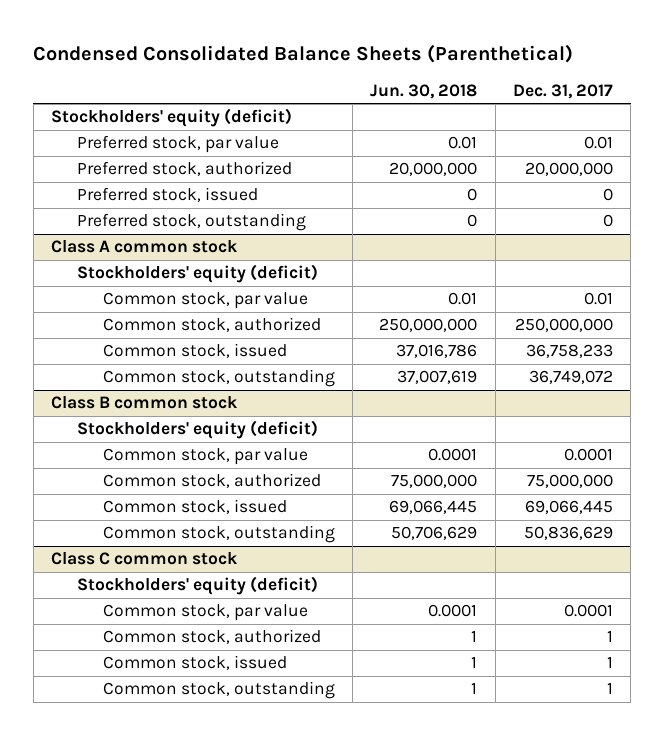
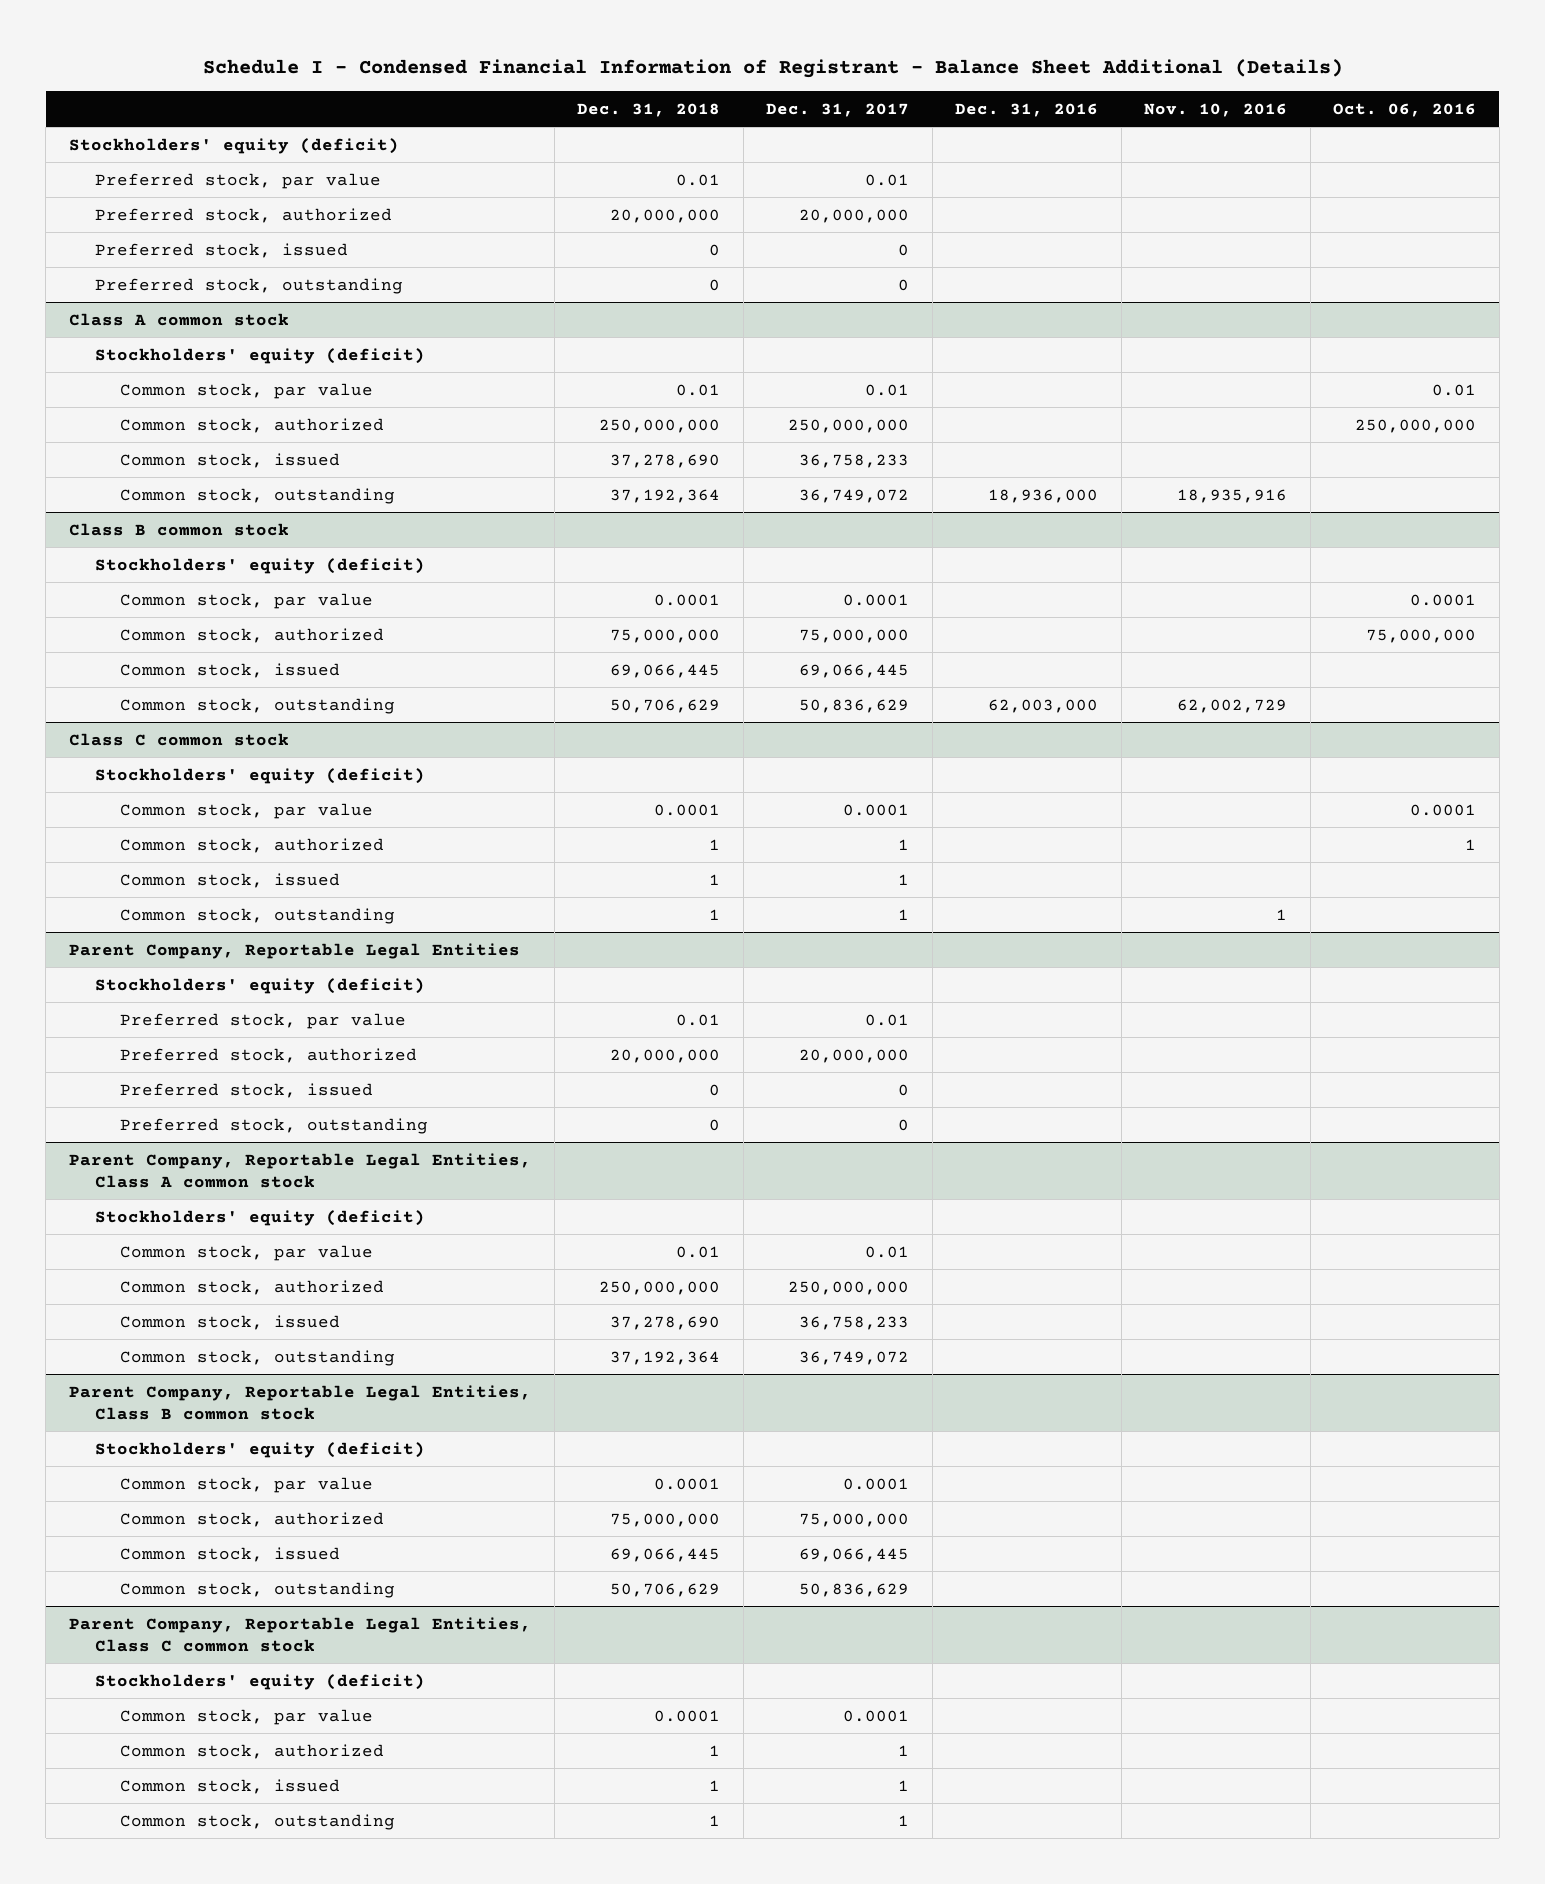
[33,43,574,63] Condensed Consolidated Balance Sheets (Parenthetical) -> [202,59,1343,79] Schedule I - Condensed Financial Information of Registrant - Balance Sheet Additional (Details)
[370,83,478,99] Jun. 30, 2018 -> none
none -> [577,102,721,117] Dec. 31, 2018
none -> [955,102,1099,117] Dec. 31, 2016
none -> [1144,102,1288,117] Nov. 10, 2016
none -> [1333,102,1477,117] Oct. 06, 2016
none -> [69,942,521,959] Parent Company, Reportable Legal Entities
none -> [94,977,425,994] Stockholders' equity (deficit)
none -> [120,1012,407,1029] Preferred stock, par value
none -> [120,1047,418,1063] Preferred stock, authorized
none -> [120,1082,374,1098] Preferred stock, issued
none -> [120,1117,429,1134] Preferred stock, outstanding
none -> [69,1152,532,1188] Parent Company, Reportable Legal Entities, Class A common stock
none -> [94,1209,425,1226] Stockholders' equity (deficit)
none -> [120,1244,374,1261] Common stock, par value
none -> [120,1279,385,1295] Common stock, authorized
none -> [120,1314,341,1330] Common stock, issued
none -> [120,1349,396,1366] Common stock, outstanding
none -> [69,1384,532,1420] Parent Company, Reportable Legal Entities, Class B common stock
none -> [94,1441,425,1458] Stockholders' equity (deficit)
none -> [120,1476,374,1493] Common stock, par value
none -> [120,1511,385,1527] Common stock, authorized
none -> [120,1546,341,1562] Common stock, issued
none -> [120,1581,396,1598] Common stock, outstanding
none -> [69,1616,532,1652] Parent Company, Reportable Legal Entities, Class C common stock
none -> [94,1673,425,1690] Stockholders' equity (deficit)
none -> [120,1708,374,1725] Common stock, par value
none -> [120,1743,385,1759] Common stock, authorized
none -> [120,1778,341,1794] Common stock, issued
none -> [120,1813,396,1830] Common stock, outstanding

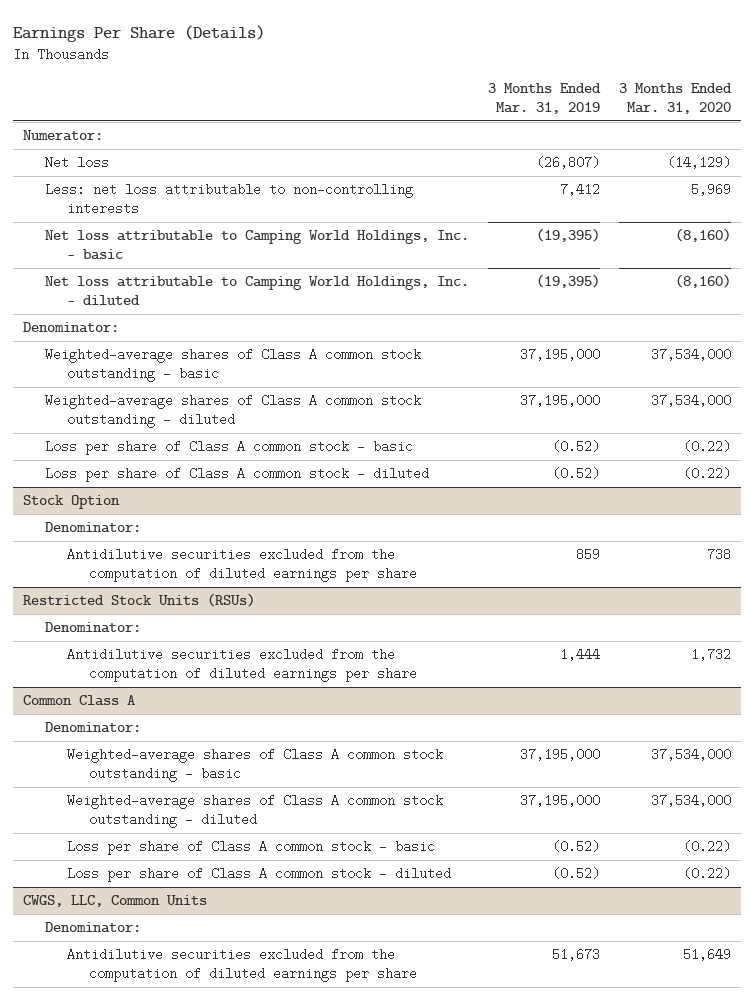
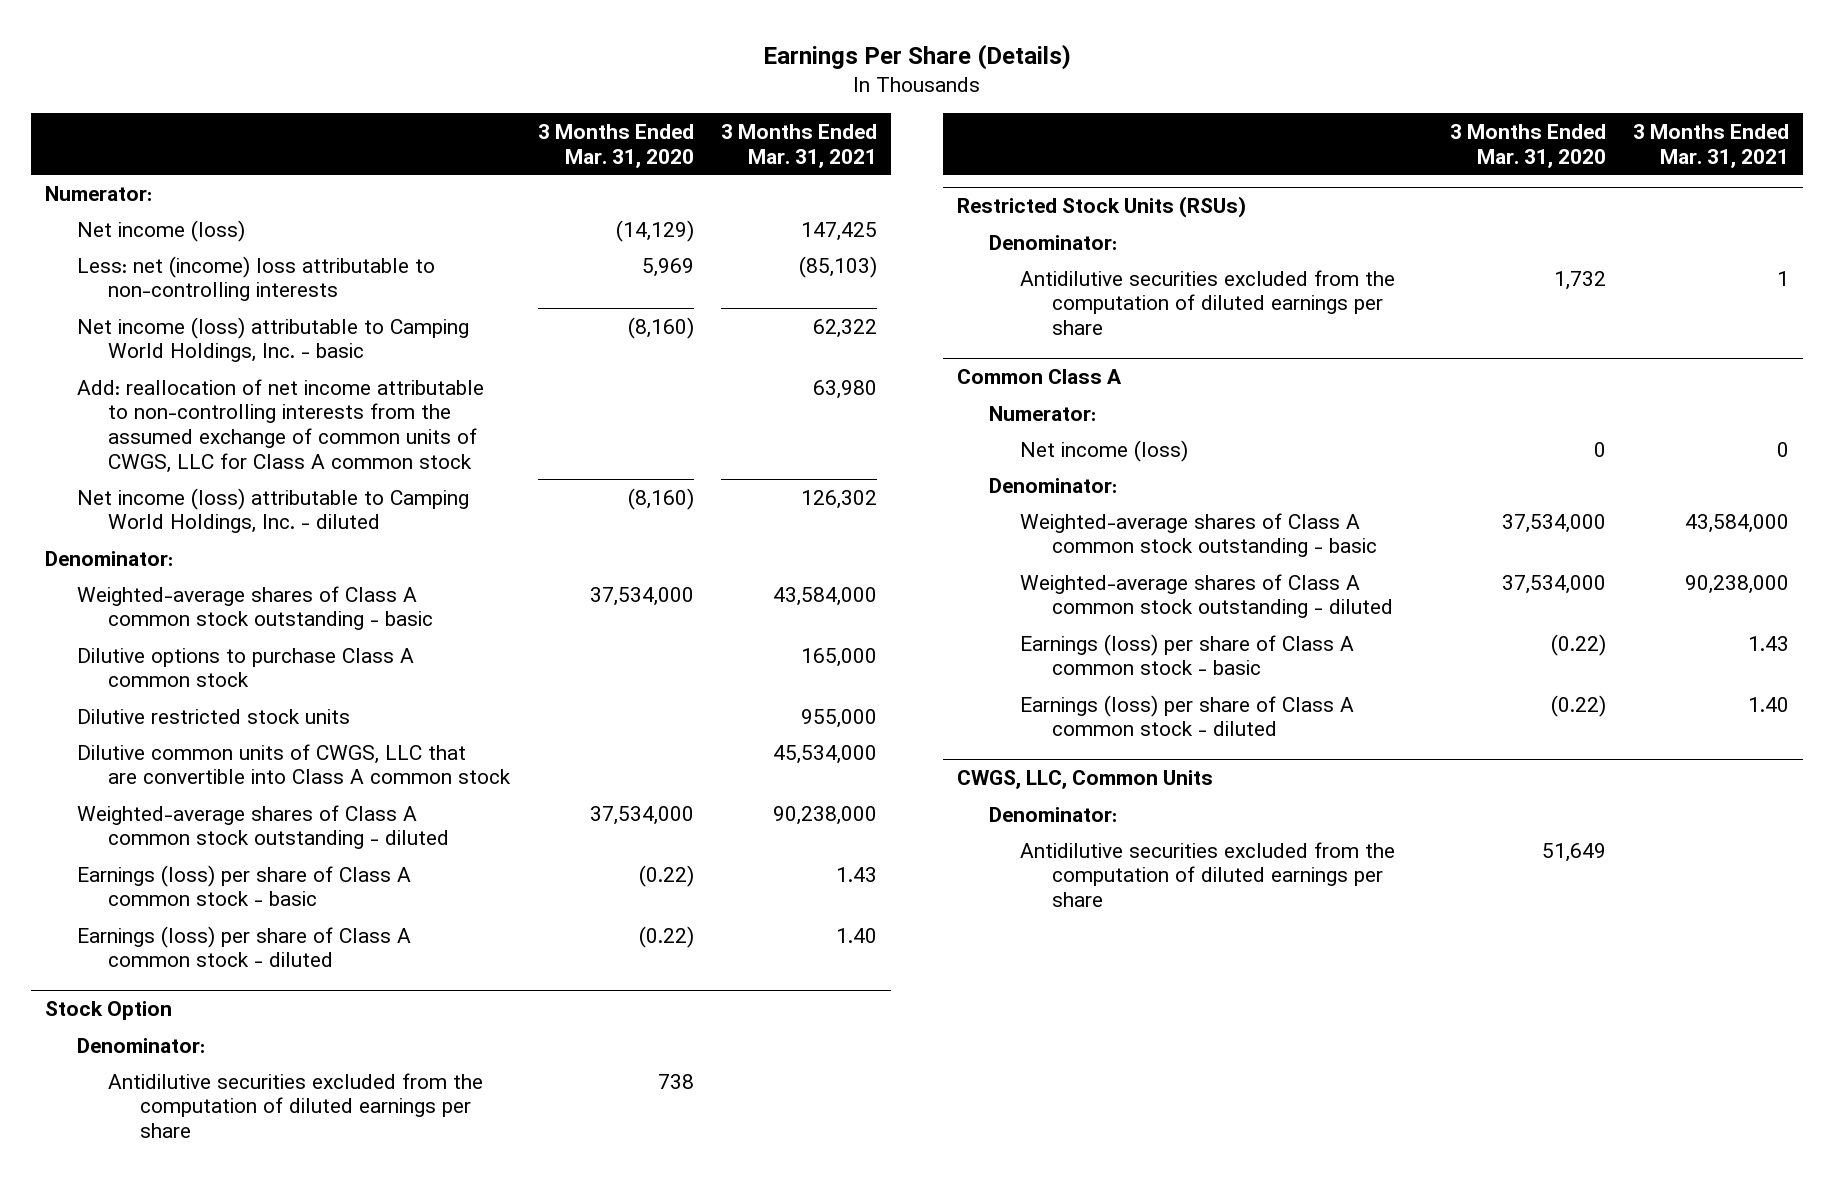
[487,83,601,115] 3 Months Ended Mar. 31, 2019 -> none
none -> [721,123,878,168] 3 Months Ended Mar. 31, 2021
[44,156,109,170] Net loss -> [76,219,245,242] Net income (loss)
[44,183,413,216] Less: net loss attributable to non-controlling interests -> [76,255,435,302] Less: net (income) loss attributable to non-controlling interests
[44,230,469,261] Net loss attributable to Camping World Holdings, Inc. - basic -> [76,316,469,363] Net income (loss) attributable to Camping World Holdings, Inc. - basic
none -> [76,378,484,473] Add: reallocation of net income attributable to non-controlling interests from the assumed exchange of common units of CWGS, LLC for Class A common stock
[44,276,469,306] Net loss attributable to Camping World Holdings, Inc. - diluted -> [76,487,469,534] Net income (loss) attributable to Camping World Holdings, Inc. - diluted
none -> [76,647,414,688] Dilutive options to purchase Class A common stock
none -> [76,708,350,724] Dilutive restricted stock units
none -> [76,743,512,785] Dilutive common units of CWGS, LLC that are convertible into Class A common stock
[44,440,413,456] Loss per share of Class A common stock - basic -> [76,864,411,907] Earnings (loss) per share of Class A common stock - basic
[44,467,429,483] Loss per share of Class A common stock - diluted -> [76,925,411,968] Earnings (loss) per share of Class A common stock - diluted
none -> [988,405,1096,421] Numerator:
none -> [1020,439,1189,462] Net income (loss)
[66,840,435,856] Loss per share of Class A common stock - basic -> [1020,633,1355,676] Earnings (loss) per share of Class A common stock - basic
[66,867,451,883] Loss per share of Class A common stock - diluted -> [1020,694,1355,737] Earnings (loss) per share of Class A common stock - diluted

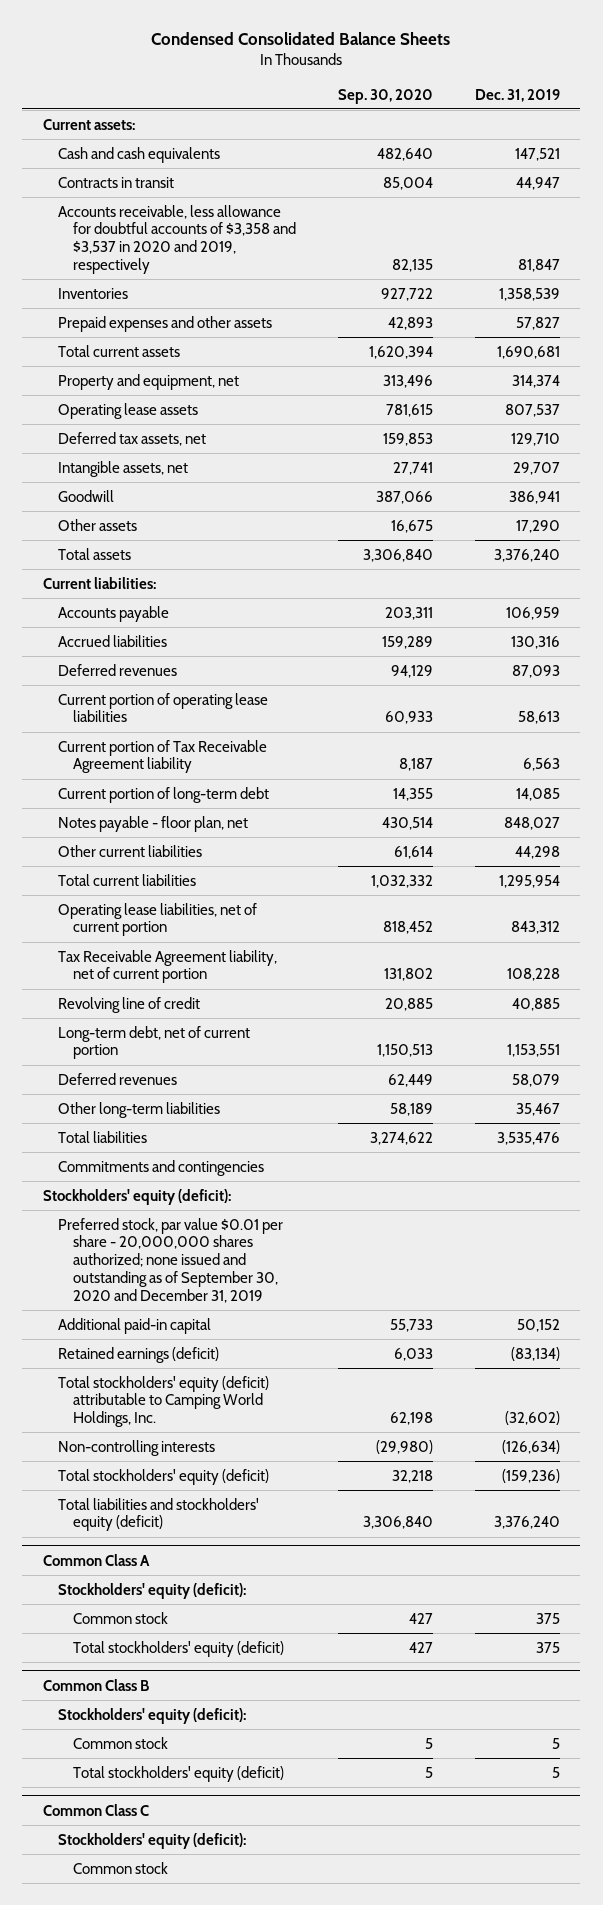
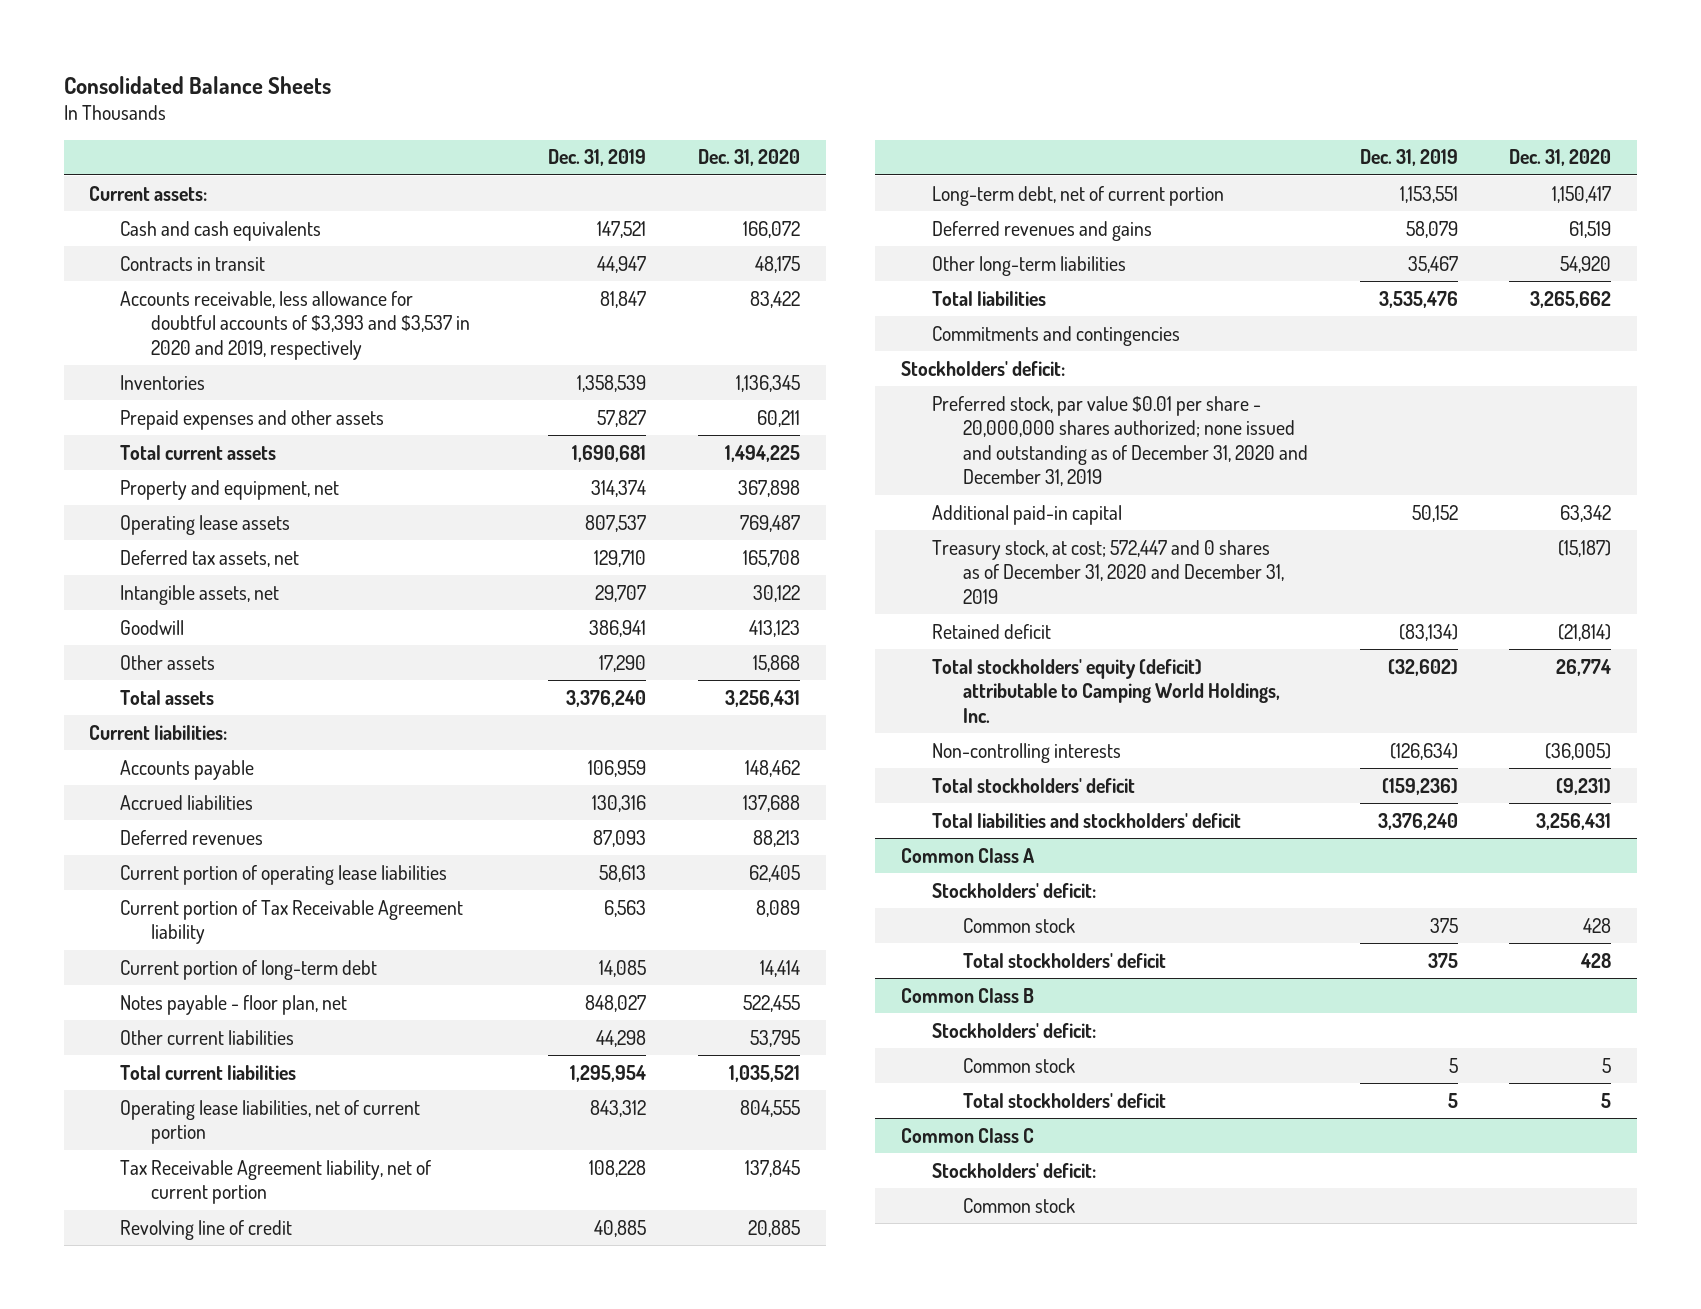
[151,32,451,46] Condensed Consolidated Balance Sheets -> [63,75,331,94] Consolidated Balance Sheets
[338,88,434,104] Sep. 30, 2020 -> none
none -> [698,149,801,167] Dec. 31, 2020
[58,204,297,274] Accounts receivable, less allowance for doubtful accounts of $3,358 and $3,537 in 2020 and 2019, respectively -> [120,290,471,360] Accounts receivable, less allowance for doubtful accounts of $3,393 and $3,537 in 2020 and 2019, respectively
[58,1072,178,1085] Deferred revenues -> [931,220,1152,241] Deferred revenues and gains
[42,1188,231,1205] Stockholders' equity (deficit): -> [900,360,1065,376] Stockholders' deficit:
[58,1217,284,1303] Preferred stock, par value $0.01 per share - 20,000,000 shares authorized; none issued and outstanding as of September 30, 2020 and December 31, 2019 -> [931,395,1308,487] Preferred stock, par value $0.01 per share - 20,000,000 shares authorized; none issued and outstanding as of December 31, 2020 and December 31, 2019
none -> [931,539,1284,604] Treasury stock, at cost; 572,447 and 0 shares as of December 31, 2020 and December 31, 2019
[58,1346,220,1363] Retained earnings (deficit) -> [931,623,1051,639] Retained deficit
[58,1468,270,1485] Total stockholders' equity (deficit) -> [931,777,1135,793] Total stockholders' deficit
[58,1497,260,1532] Total liabilities and stockholders' equity (deficit) -> [931,812,1241,828] Total liabilities and stockholders' deficit
[58,1582,247,1599] Stockholders' equity (deficit): -> [931,882,1096,898] Stockholders' deficit:
[73,1640,285,1657] Total stockholders' equity (deficit) -> [962,952,1166,968] Total stockholders' deficit
[58,1707,247,1724] Stockholders' equity (deficit): -> [931,1022,1096,1038] Stockholders' deficit:
[73,1765,285,1782] Total stockholders' equity (deficit) -> [962,1092,1166,1108] Total stockholders' deficit
[58,1832,247,1849] Stockholders' equity (deficit): -> [931,1162,1096,1178] Stockholders' deficit:

